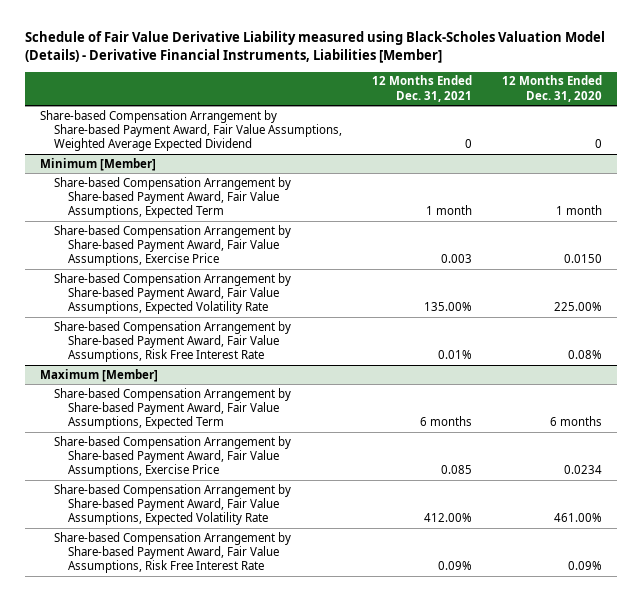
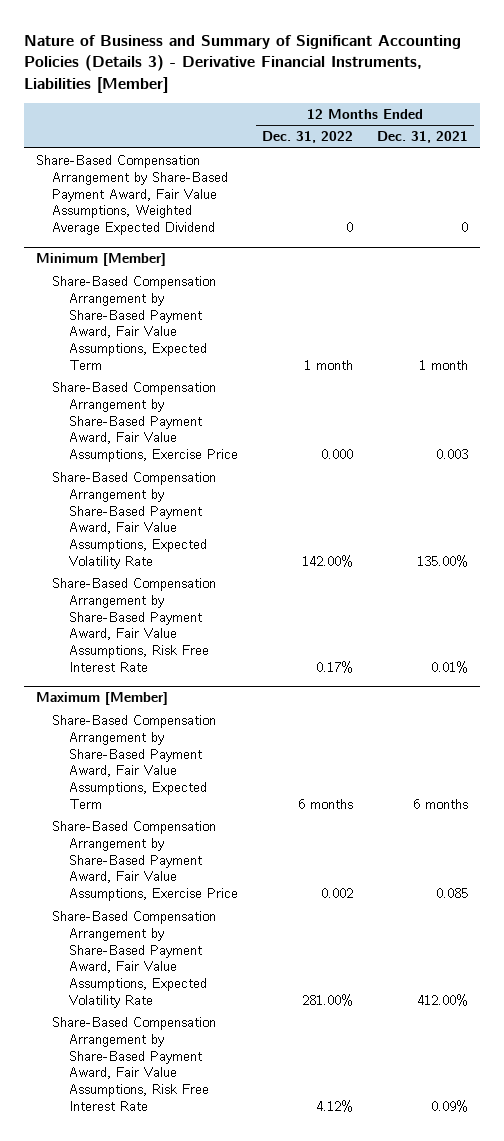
[24,31,605,64] Schedule of Fair Value Derivative Liability measured using Black-Scholes Valuation Model (Details) - Derivative Financial Instruments, Liabilities [Member] -> [23,34,461,94] Nature of Business and Summary of Significant Accounting Policies (Details 3) - Derivative Financial Instruments, Liabilities [Member]
[502,75,603,102] 12 Months Ended Dec. 31, 2020 -> none
none -> [261,131,353,144] Dec. 31, 2022
[39,109,342,152] Share-based Compensation Arrangement by Share-based Payment Award, Fair Value Assumptions, Weighted Average Expected Dividend -> [35,154,229,236] Share-Based Compensation Arrangement by Share-Based Payment Award, Fair Value Assumptions, Weighted Average Expected Dividend
[53,176,291,219] Share-based Compensation Arrangement by Share-based Payment Award, Fair Value Assumptions, Expected Term -> [52,275,217,371] Share-Based Compensation Arrangement by Share-Based Payment Award, Fair Value Assumptions, Expected Term
[53,224,291,267] Share-based Compensation Arrangement by Share-based Payment Award, Fair Value Assumptions, Exercise Price -> [52,381,238,463] Share-Based Compensation Arrangement by Share-Based Payment Award, Fair Value Assumptions, Exercise Price
[53,272,291,315] Share-based Compensation Arrangement by Share-based Payment Award, Fair Value Assumptions, Expected Volatility Rate -> [52,471,217,570] Share-Based Compensation Arrangement by Share-Based Payment Award, Fair Value Assumptions, Expected Volatility Rate
[53,320,291,363] Share-based Compensation Arrangement by Share-based Payment Award, Fair Value Assumptions, Risk Free Interest Rate -> [52,577,217,673] Share-Based Compensation Arrangement by Share-Based Payment Award, Fair Value Assumptions, Risk Free Interest Rate
[53,387,291,430] Share-based Compensation Arrangement by Share-based Payment Award, Fair Value Assumptions, Expected Term -> [52,714,217,810] Share-Based Compensation Arrangement by Share-Based Payment Award, Fair Value Assumptions, Expected Term
[53,435,291,478] Share-based Compensation Arrangement by Share-based Payment Award, Fair Value Assumptions, Exercise Price -> [52,820,238,902] Share-Based Compensation Arrangement by Share-Based Payment Award, Fair Value Assumptions, Exercise Price
[53,483,291,526] Share-based Compensation Arrangement by Share-based Payment Award, Fair Value Assumptions, Expected Volatility Rate -> [52,910,217,1009] Share-Based Compensation Arrangement by Share-Based Payment Award, Fair Value Assumptions, Expected Volatility Rate
[53,531,291,574] Share-based Compensation Arrangement by Share-based Payment Award, Fair Value Assumptions, Risk Free Interest Rate -> [52,1016,217,1112] Share-Based Compensation Arrangement by Share-Based Payment Award, Fair Value Assumptions, Risk Free Interest Rate

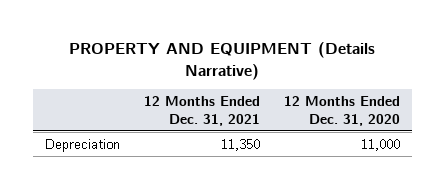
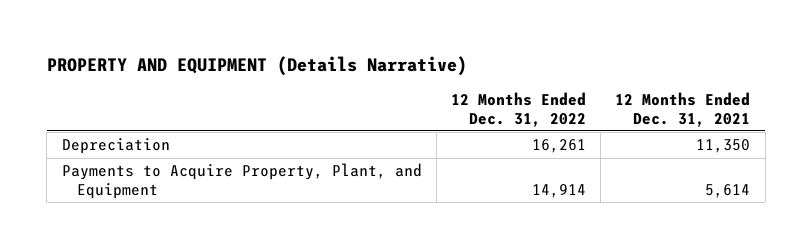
[283,96,400,126] 12 Months Ended Dec. 31, 2020 -> none
none -> [450,92,586,127] 12 Months Ended Dec. 31, 2022
none -> [61,163,422,199] Payments to Acquire Property, Plant, and Equipment

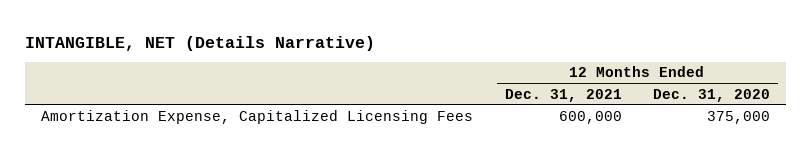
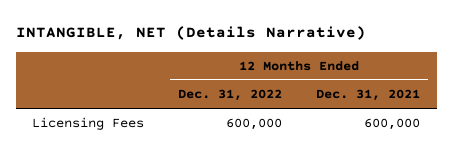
[653,88,771,102] Dec. 31, 2020 -> none
none -> [178,89,283,102] Dec. 31, 2022
[41,110,474,125] Amortization Expense, Capitalized Licensing Fees -> [32,117,145,131] Licensing Fees

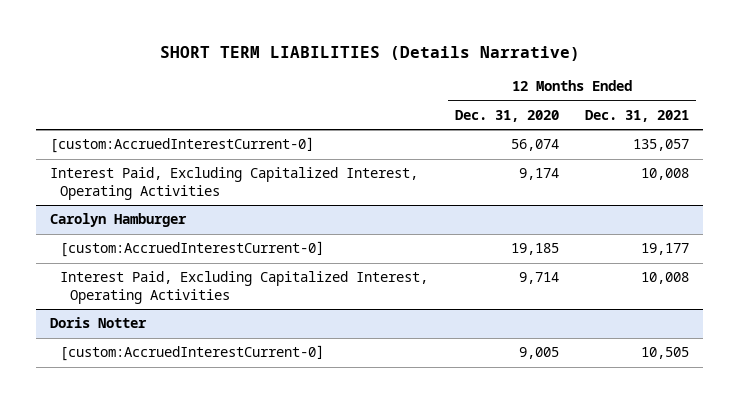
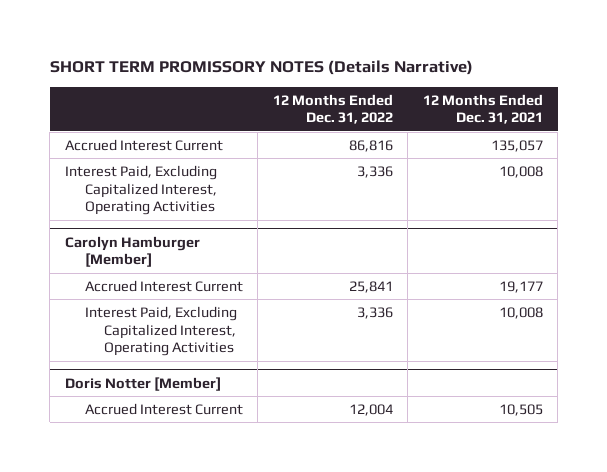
[159,46,580,62] SHORT TERM LIABILITIES (Details Narrative) -> [49,60,473,76] SHORT TERM PROMISSORY NOTES (Details Narrative)
[454,110,559,123] Dec. 31, 2020 -> none
none -> [272,93,393,125] 12 Months Ended Dec. 31, 2022
[49,137,314,154] [custom:AccruedInterestCurrent-0] -> [64,138,223,151] Accrued Interest Current
[49,213,187,228] Carolyn Hamburger -> [64,235,200,268] Carolyn Hamburger [Member]
[59,241,324,258] [custom:AccruedInterestCurrent-0] -> [84,279,243,292] Accrued Interest Current
[49,317,147,329] Doris Notter -> [64,376,221,391] Doris Notter [Member]
[59,345,324,362] [custom:AccruedInterestCurrent-0] -> [84,402,243,415] Accrued Interest Current

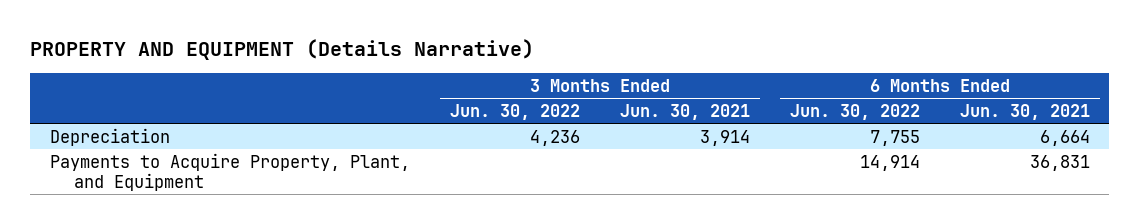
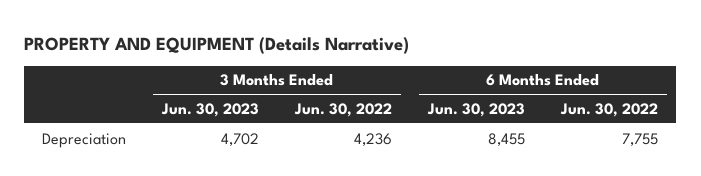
[619,103,750,120] Jun. 30, 2021 -> none
[959,103,1090,120] Jun. 30, 2021 -> none
none -> [161,102,260,117] Jun. 30, 2023
none -> [427,102,526,117] Jun. 30, 2023
[49,152,410,191] Payments to Acquire Property, Plant, and Equipment -> none

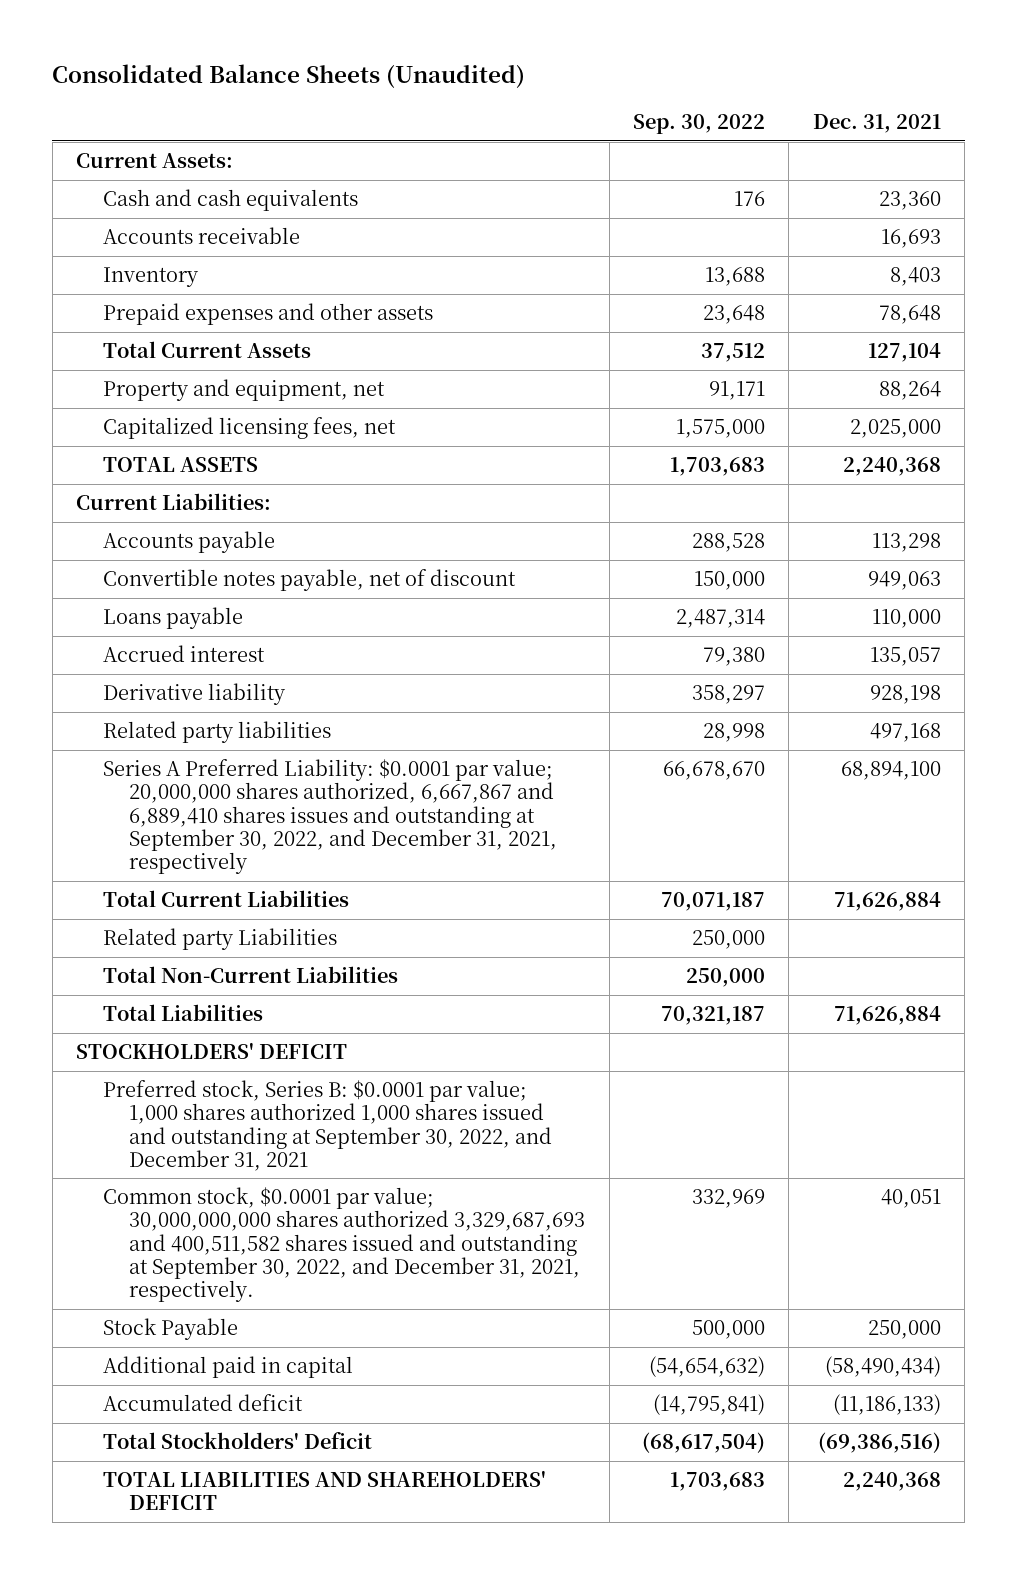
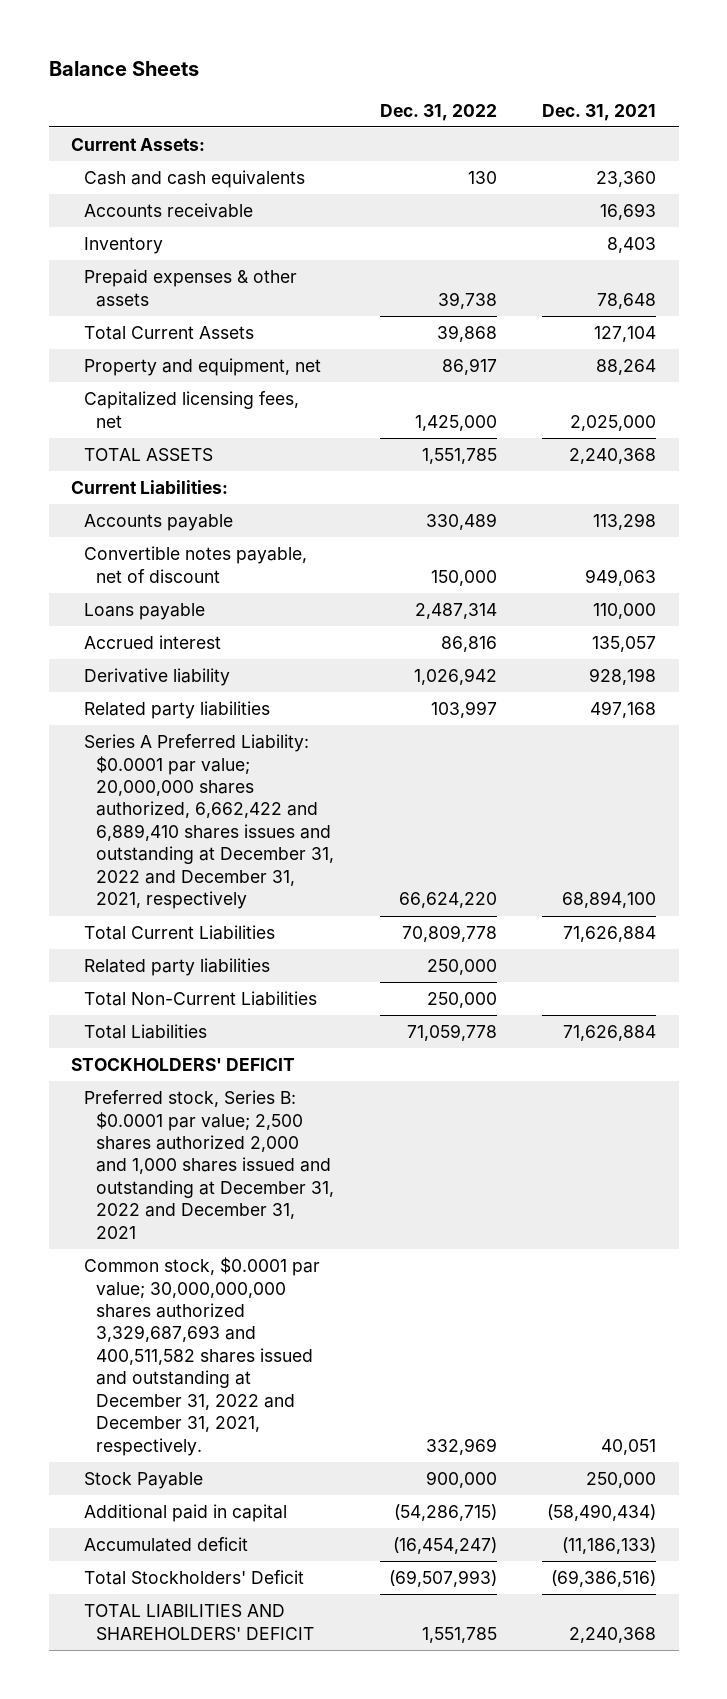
[52,63,526,88] Consolidated Balance Sheets (Unaudited) -> [48,60,199,76] Balance Sheets
[633,113,766,134] Sep. 30, 2022 -> none
none -> [379,103,497,121] Dec. 31, 2022
[102,303,433,326] Prepaid expenses and other assets -> [83,269,297,307] Prepaid expenses & other assets
[102,759,558,874] Series A Preferred Liability: $0.0001 par value; 20,000,000 shares authorized, 6,667,867 and 6,889,410 shares issues and outstanding at September 30, 2022, and December 31, 2021, respectively -> [83,734,334,910] Series A Preferred Liability: $0.0001 par value; 20,000,000 shares authorized, 6,662,422 and 6,889,410 shares issues and outstanding at December 31, 2022 and December 31, 2021, respectively
[102,928,337,951] Related party Liabilities -> [83,958,270,977] Related party liabilities
[102,1080,553,1171] Preferred stock, Series B: $0.0001 par value; 1,000 shares authorized 1,000 shares issued and outstanding at September 30, 2022, and December 31, 2021 -> [83,1090,334,1239] Preferred stock, Series B: $0.0001 par value; 2,500 shares authorized 2,000 and 1,000 shares issued and outstanding at December 31, 2022 and December 31, 2021
[102,1187,586,1302] Common stock, $0.0001 par value; 30,000,000,000 shares authorized 3,329,687,693 and 400,511,582 shares issued and outstanding at September 30, 2022, and December 31, 2021, respectively. -> [83,1257,320,1456] Common stock, $0.0001 par value; 30,000,000,000 shares authorized 3,329,687,693 and 400,511,582 shares issued and outstanding at December 31, 2022 and December 31, 2021, respectively.

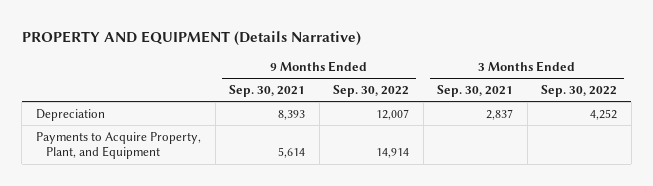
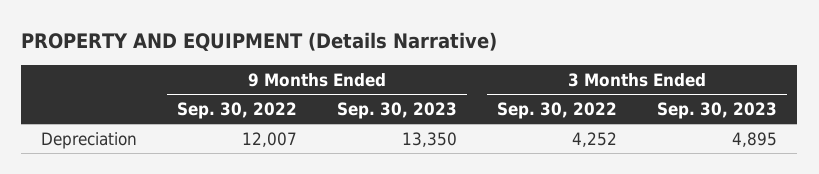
[229,84,306,97] Sep. 30, 2021 -> none
[437,84,514,97] Sep. 30, 2021 -> none
none -> [337,101,458,119] Sep. 30, 2023
none -> [657,101,778,119] Sep. 30, 2023
[36,131,202,160] Payments to Acquire Property, Plant, and Equipment -> none

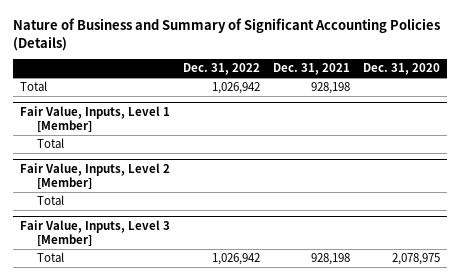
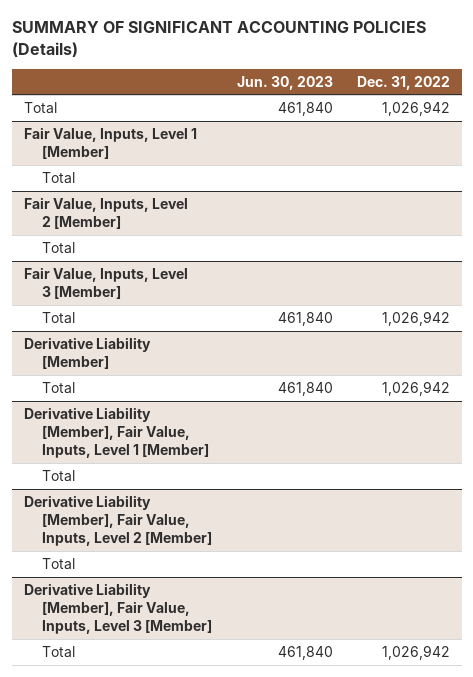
[12,18,440,51] Nature of Business and Summary of Significant Accounting Policies (Details) -> [11,21,426,57] SUMMARY OF SIGNIFICANT ACCOUNTING POLICIES (Details)
[272,63,350,76] Dec. 31, 2021 -> none
[362,63,440,76] Dec. 31, 2020 -> none
none -> [236,75,333,90] Jun. 30, 2023
none -> [23,336,151,369] Derivative Liability [Member]
none -> [42,381,76,394] Total
none -> [23,406,210,458] Derivative Liability [Member], Fair Value, Inputs, Level 1 [Member]
none -> [42,469,76,482] Total
none -> [23,494,213,546] Derivative Liability [Member], Fair Value, Inputs, Level 2 [Member]
none -> [42,557,76,570] Total
none -> [23,582,213,634] Derivative Liability [Member], Fair Value, Inputs, Level 3 [Member]
none -> [42,645,76,658] Total

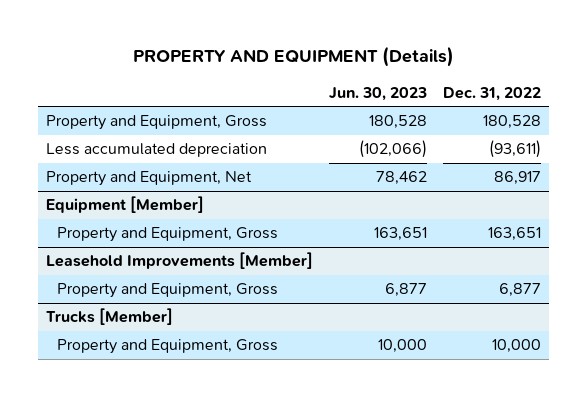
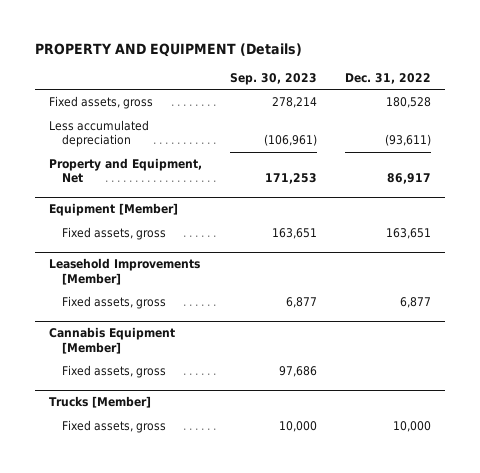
[329,86,428,101] Jun. 30, 2023 -> none
none -> [229,72,317,85] Sep. 30, 2023
[46,115,268,131] Property and Equipment, Gross -> [49,96,154,110] Fixed assets, gross
[57,227,279,243] Property and Equipment, Gross -> [61,227,166,241] Fixed assets, gross
[57,283,279,299] Property and Equipment, Gross -> [61,296,166,310] Fixed assets, gross
none -> [49,327,176,354] Cannabis Equipment [Member]
none -> [61,365,166,379] Fixed assets, gross
[57,339,279,355] Property and Equipment, Gross -> [61,420,166,434] Fixed assets, gross

